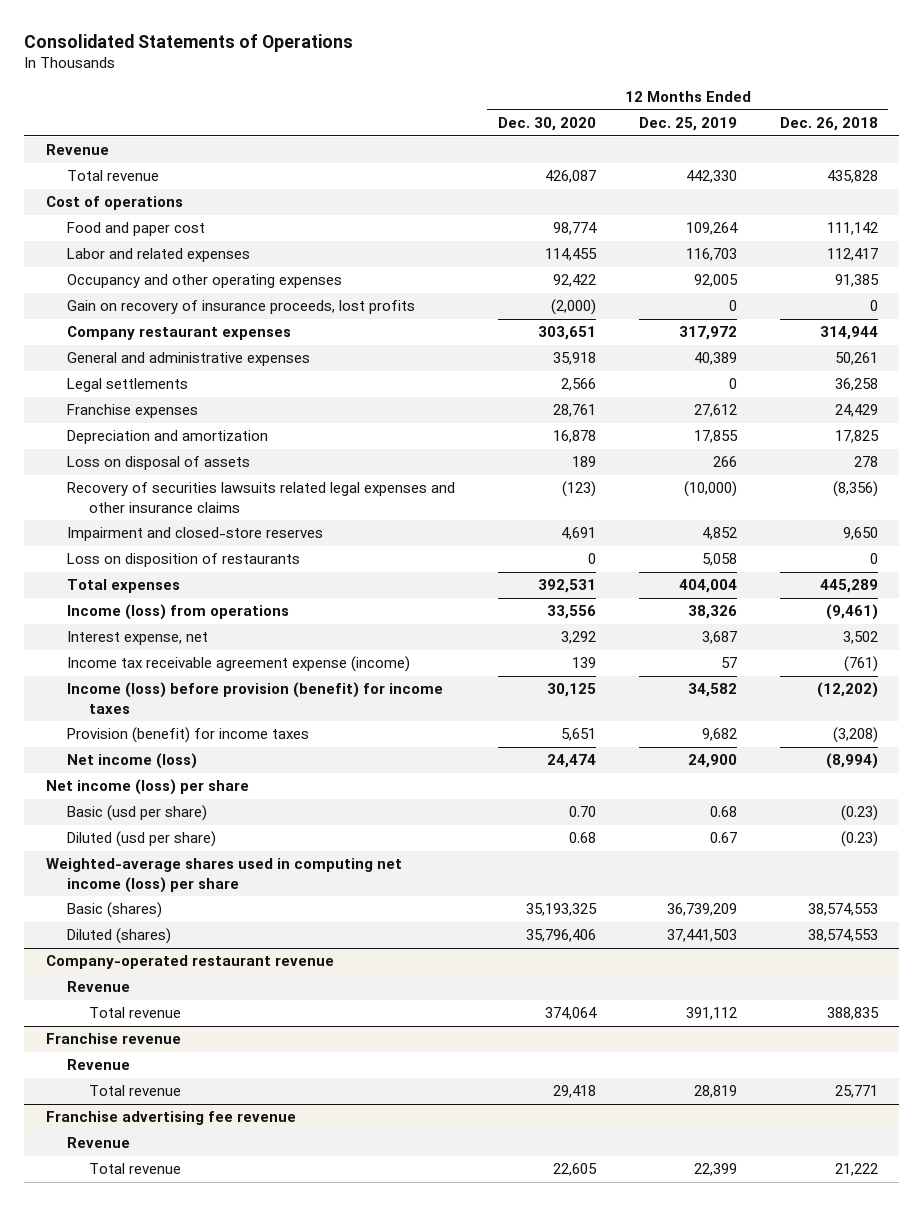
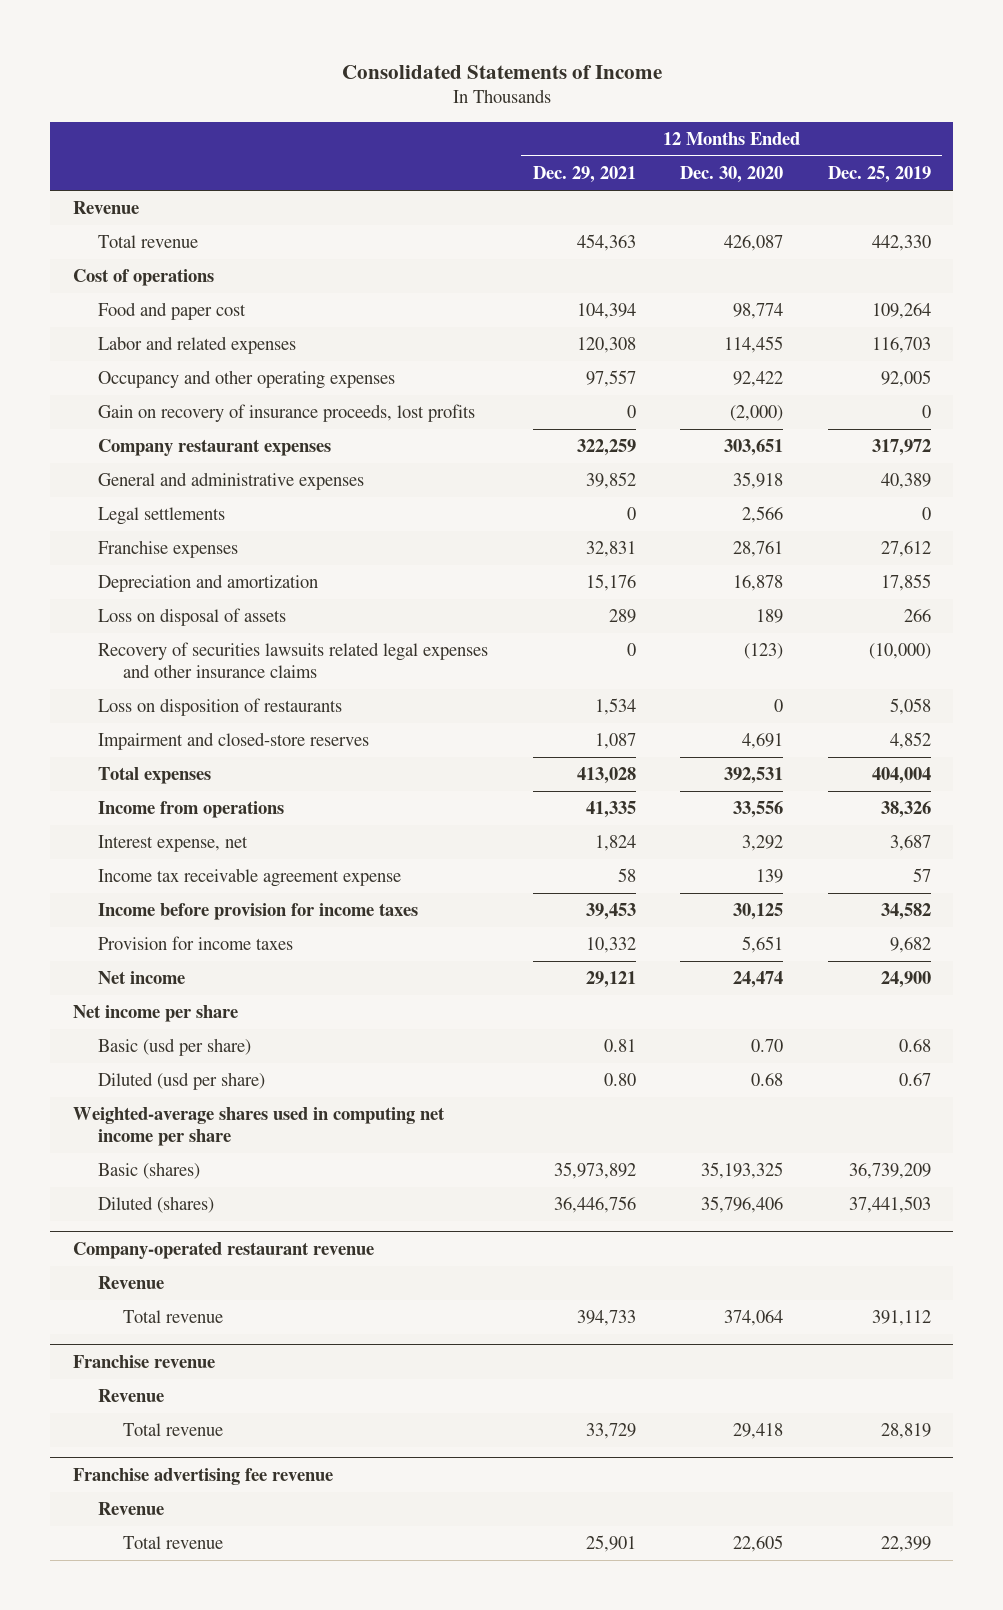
[24,33,354,52] Consolidated Statements of Operations -> [341,64,662,79] Consolidated Statements of Income
[779,117,878,132] Dec. 26, 2018 -> none
none -> [532,165,636,183] Dec. 29, 2021
[67,527,324,542] Impairment and closed-store reserves -> [97,732,369,751] Impairment and closed-store reserves
[67,604,290,621] Income (loss) from operations -> [97,801,284,819] Income from operations
[67,656,411,673] Income tax receivable agreement expense (income) -> [97,868,401,888] Income tax receivable agreement expense
[67,682,444,714] Income (loss) before provision (benefit) for income taxes -> [97,903,418,921] Income before provision for income taxes
[67,727,310,744] Provision (benefit) for income taxes -> [97,936,293,951] Provision for income taxes
[67,753,198,770] Net income (loss) -> [97,971,185,985] Net income
[45,779,249,796] Net income (loss) per share -> [72,1005,238,1023] Net income per share
[45,858,402,893] Weighted-average shares used in computing net income (loss) per share -> [72,1107,445,1146] Weighted-average shares used in computing net income per share

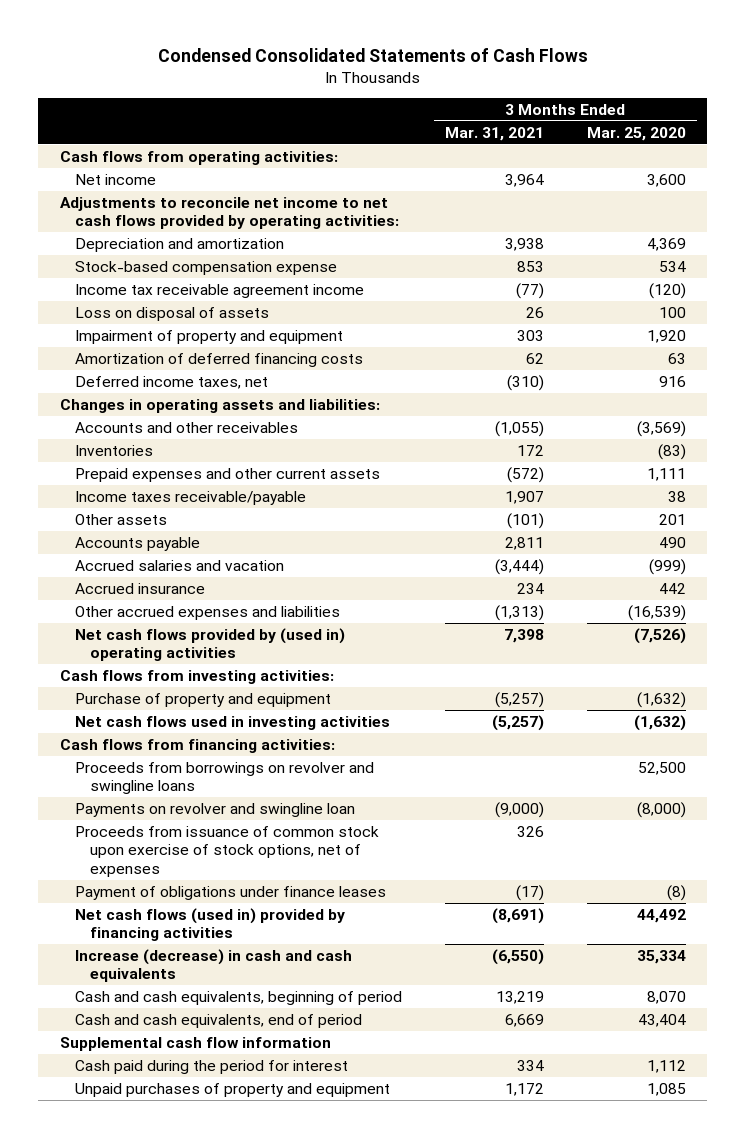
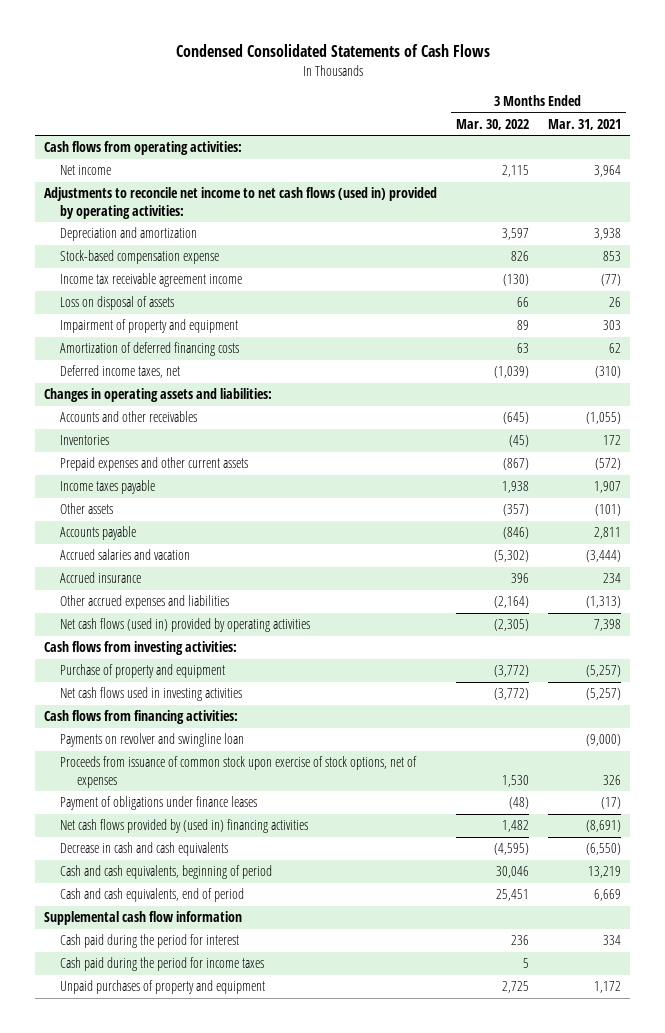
[586,126,686,141] Mar. 25, 2020 -> none
none -> [456,118,530,130] Mar. 30, 2022
[59,196,399,230] Adjustments to reconcile net income to net cash flows provided by operating activities: -> [44,187,438,219] Adjustments to reconcile net income to net cash flows (used in) provided by operating activities:
[74,490,306,505] Income taxes receivable/payable -> [60,480,156,495] Income taxes payable
[74,627,345,662] Net cash flows provided by (used in) operating activities -> [60,618,311,633] Net cash flows (used in) provided by operating activities
[74,761,374,795] Proceeds from borrowings on revolver and swingline loans -> none
[74,907,345,942] Net cash flows (used in) provided by financing activities -> [60,819,309,834] Net cash flows provided by (used in) financing activities
[74,948,352,983] Increase (decrease) in cash and cash equivalents -> [60,842,229,857] Decrease in cash and cash equivalents
none -> [60,957,265,972] Cash paid during the period for income taxes

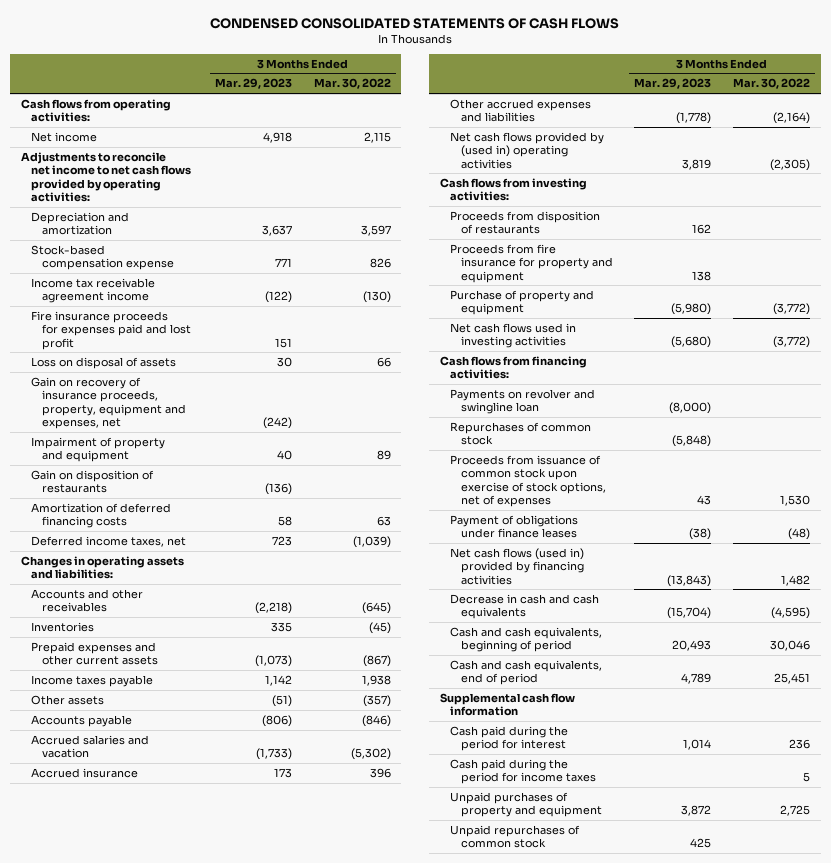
[175,43,490,57] Condensed Consolidated Statements of Cash Flows -> [210,17,620,29] CONDENSED CONSOLIDATED STATEMENTS OF CASH FLOWS
[547,118,621,130] Mar. 31, 2021 -> none
none -> [215,78,293,90] Mar. 29, 2023
[44,187,438,219] Adjustments to reconcile net income to net cash flows (used in) provided by operating activities: -> [21,151,192,202] Adjustments to reconcile net income to net cash flows provided by operating activities:
none -> [31,310,191,350] Fire insurance proceeds for expenses paid and lost profit
none -> [31,376,186,429] Gain on recovery of insurance proceeds, property, equipment and expenses, net
none -> [31,469,155,494] Gain on disposition of restaurants
[60,618,311,633] Net cash flows (used in) provided by operating activities -> [450,131,605,169] Net cash flows provided by (used in) operating activities
none -> [450,210,601,235] Proceeds from disposition of restaurants
none -> [450,243,613,283] Proceeds from fire insurance for property and equipment
none -> [450,421,592,446] Repurchases of common stock
[60,819,309,834] Net cash flows provided by (used in) financing activities -> [450,547,585,585] Net cash flows (used in) provided by financing activities
none -> [450,824,581,849] Unpaid repurchases of common stock

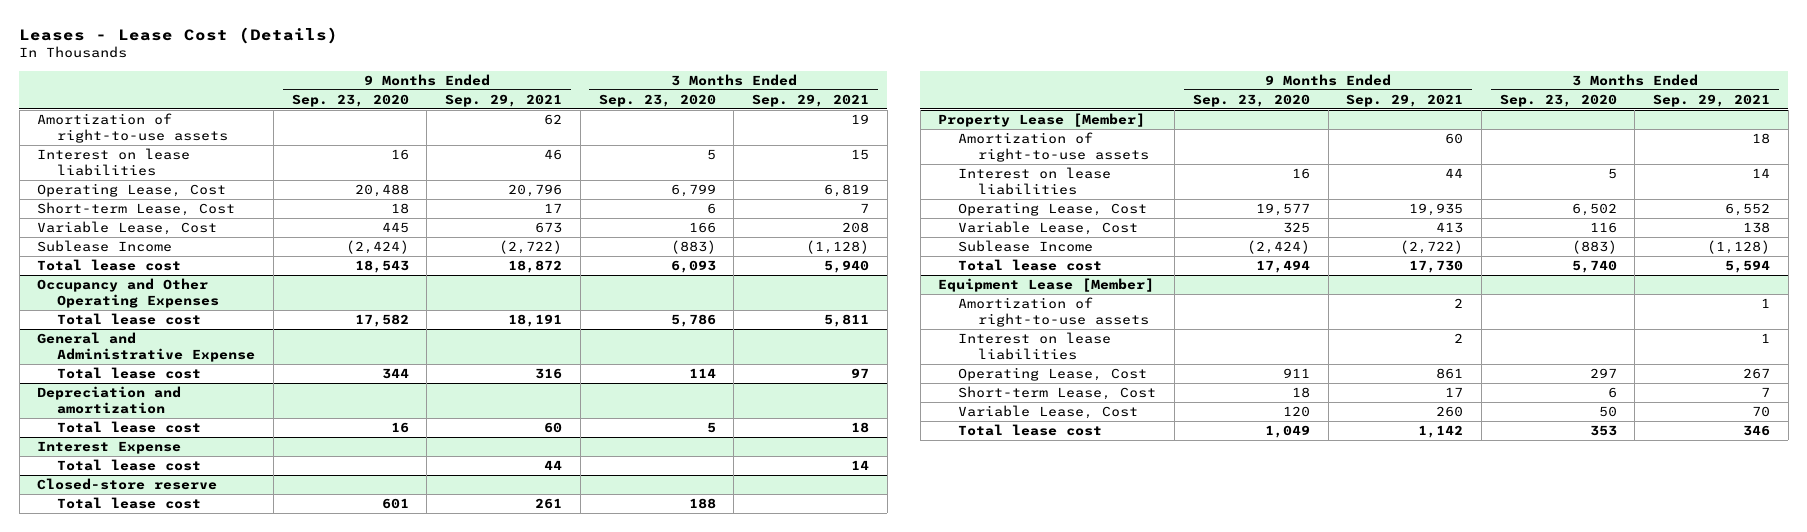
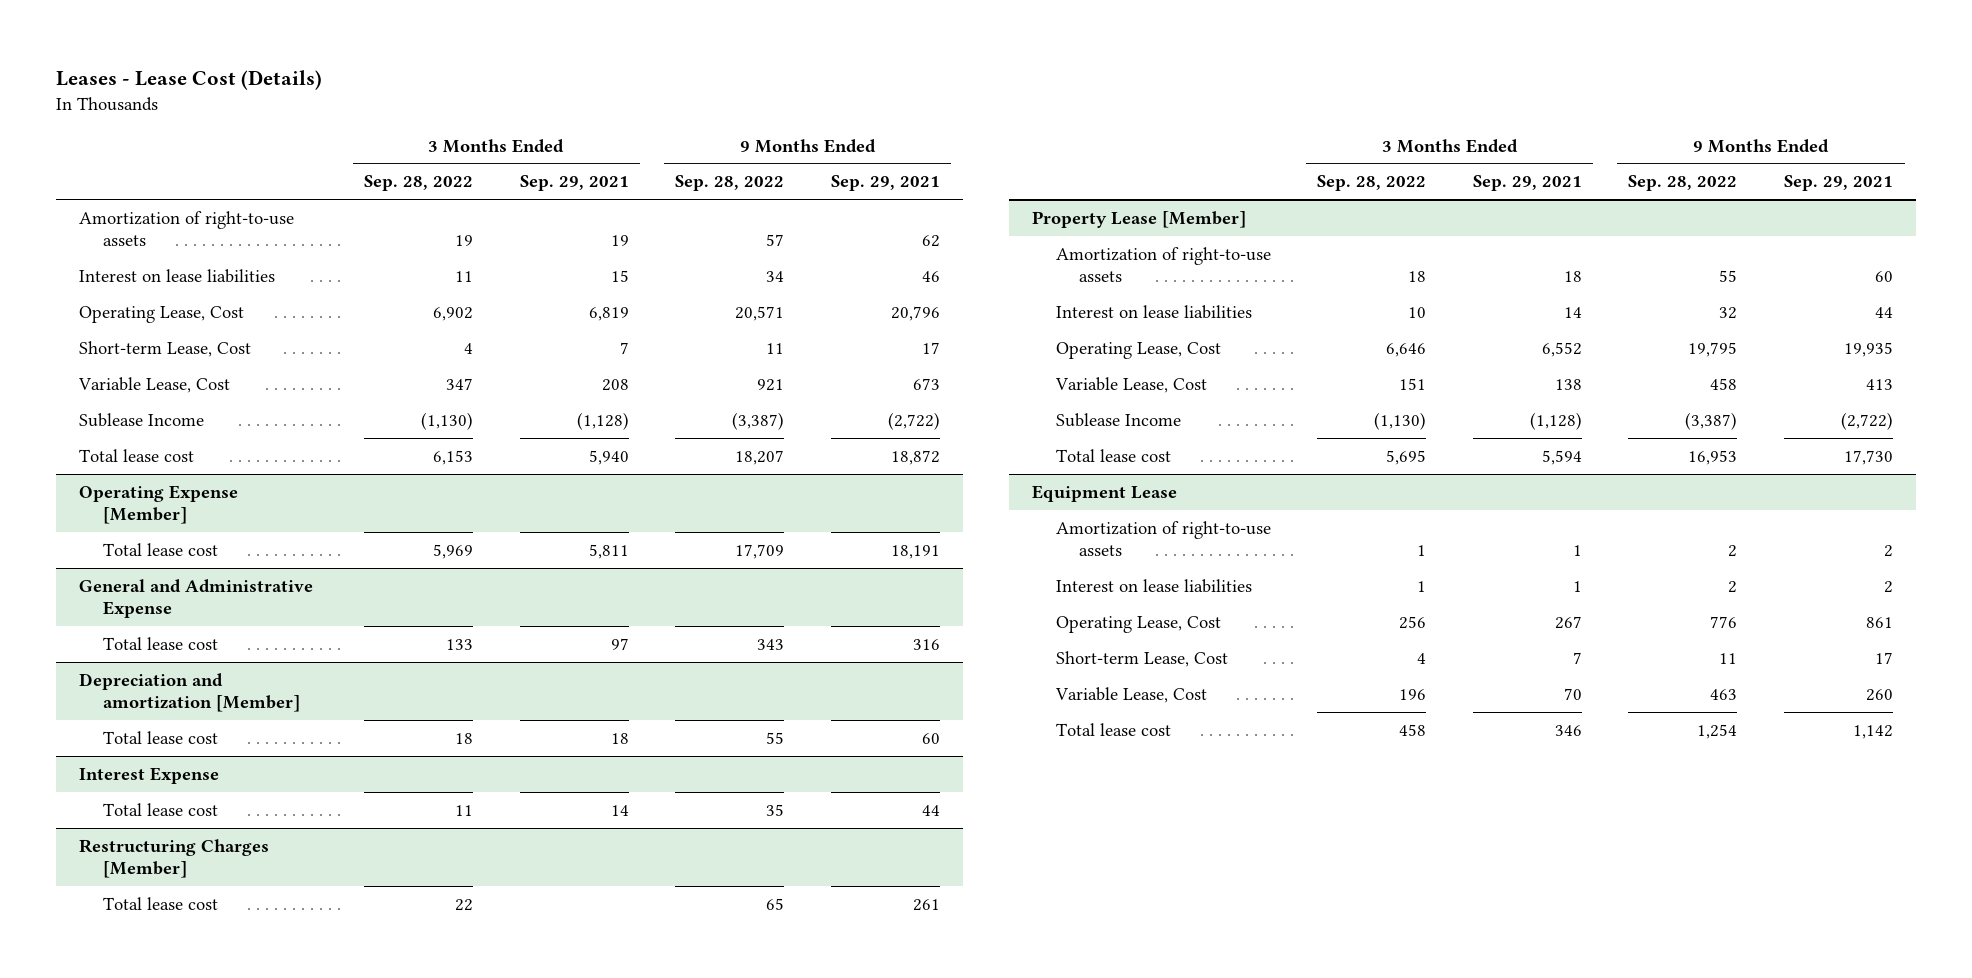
[291,93,409,107] Sep. 23, 2020 -> none
[598,93,716,107] Sep. 23, 2020 -> none
none -> [364,175,474,192] Sep. 28, 2022
none -> [675,175,785,192] Sep. 28, 2022
[37,278,220,308] Occupancy and Other Operating Expenses -> [79,484,239,524] Operating Expense [Member]
[37,386,182,414] Depreciation and amortization -> [79,672,300,712] Depreciation and amortization [Member]
[37,478,218,491] Closed-store reserve -> [79,838,270,878] Restructuring Charges [Member]
[938,278,1155,293] Equipment Lease [Member] -> [1032,484,1178,502] Equipment Lease

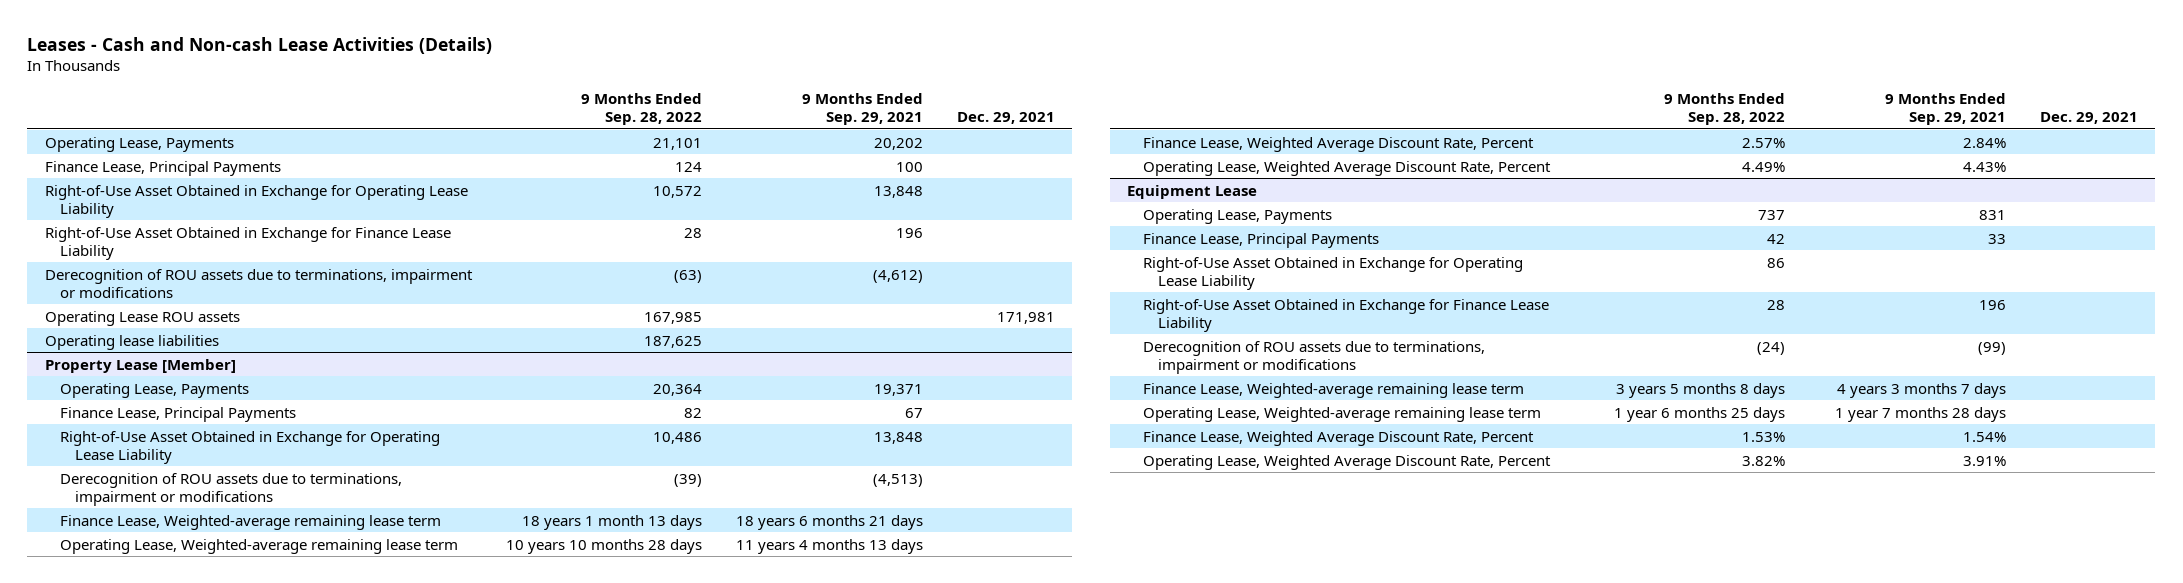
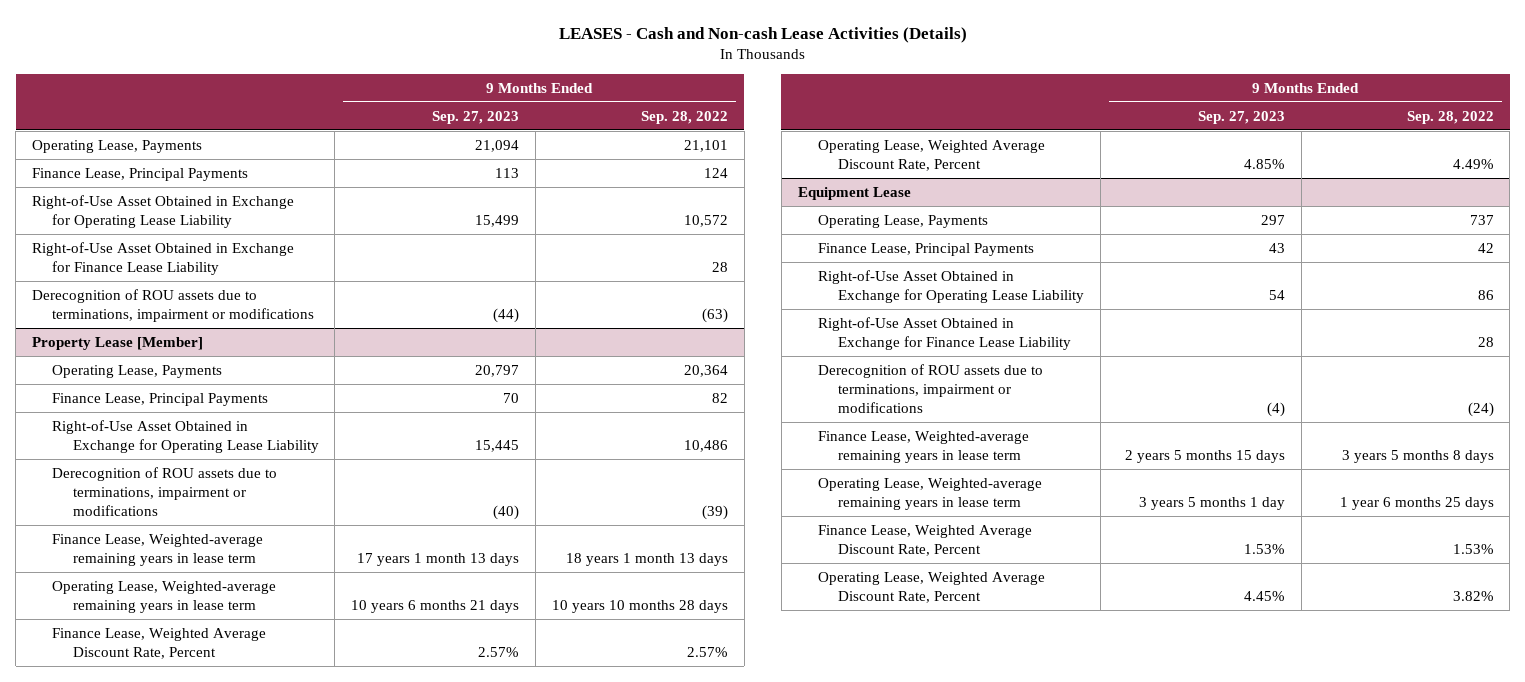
[27,36,493,54] Leases - Cash and Non-cash Lease Activities (Details) -> [558,26,967,43] LEASES - Cash and Non-cash Lease Activities (Details)
[802,93,924,126] 9 Months Ended Sep. 29, 2021 -> none
[957,112,1056,125] Dec. 29, 2021 -> none
none -> [432,110,520,124] Sep. 27, 2023
[44,310,240,326] Operating Lease ROU assets -> none
[44,334,219,350] Operating lease liabilities -> none
[59,514,441,530] Finance Lease, Weighted-average remaining lease term -> [52,533,264,567] Finance Lease, Weighted-average remaining years in lease term
[59,538,458,554] Operating Lease, Weighted-average remaining lease term -> [52,580,277,614] Operating Lease, Weighted-average remaining years in lease term
[1142,382,1524,398] Finance Lease, Weighted-average remaining lease term -> [818,430,1030,464] Finance Lease, Weighted-average remaining years in lease term
[1142,406,1541,422] Operating Lease, Weighted-average remaining lease term -> [818,477,1043,511] Operating Lease, Weighted-average remaining years in lease term

